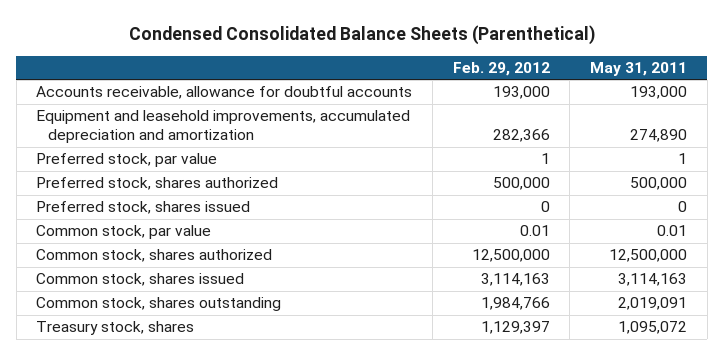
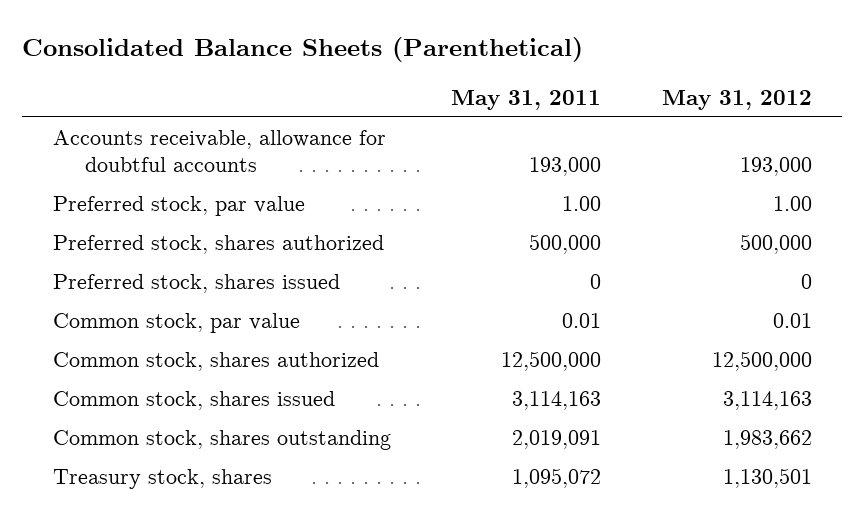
[128,25,595,46] Condensed Consolidated Balance Sheets (Parenthetical) -> [22,36,584,62] Consolidated Balance Sheets (Parenthetical)
[452,62,550,77] Feb. 29, 2012 -> none
none -> [661,89,812,110] May 31, 2012
[36,110,411,144] Equipment and leasehold improvements, accumulated depreciation and amortization -> none
[678,153,688,165] 1 -> [562,195,602,211] 1.00

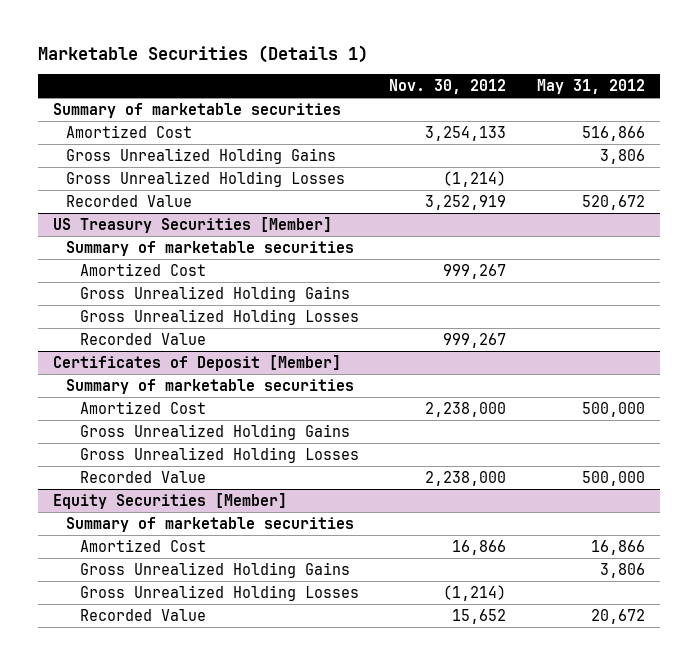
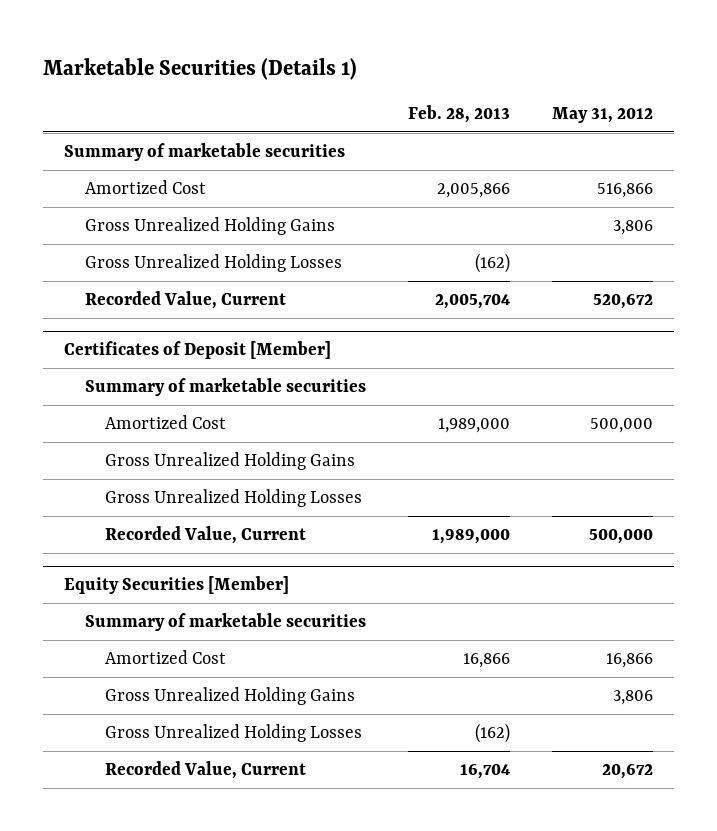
[389,78,507,94] Nov. 30, 2012 -> none
none -> [407,105,510,124] Feb. 28, 2013
[52,216,332,233] US Treasury Securities [Member] -> none
[66,240,355,256] Summary of marketable securities -> none
[79,262,206,276] Amortized Cost -> none
[79,285,350,302] Gross Unrealized Holding Gains -> none
[79,308,359,325] Gross Unrealized Holding Losses -> none
[79,332,206,345] Recorded Value -> none
[66,194,193,207] Recorded Value -> [84,291,286,310] Recorded Value, Current
[79,470,206,483] Recorded Value -> [105,526,307,545] Recorded Value, Current
[79,608,206,621] Recorded Value -> [105,761,307,780] Recorded Value, Current

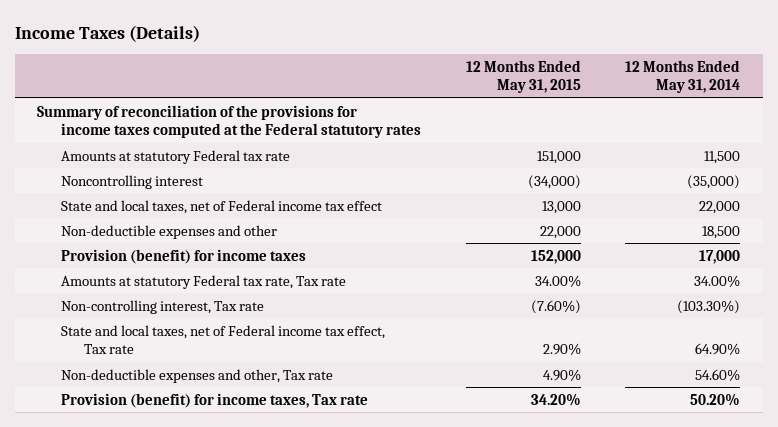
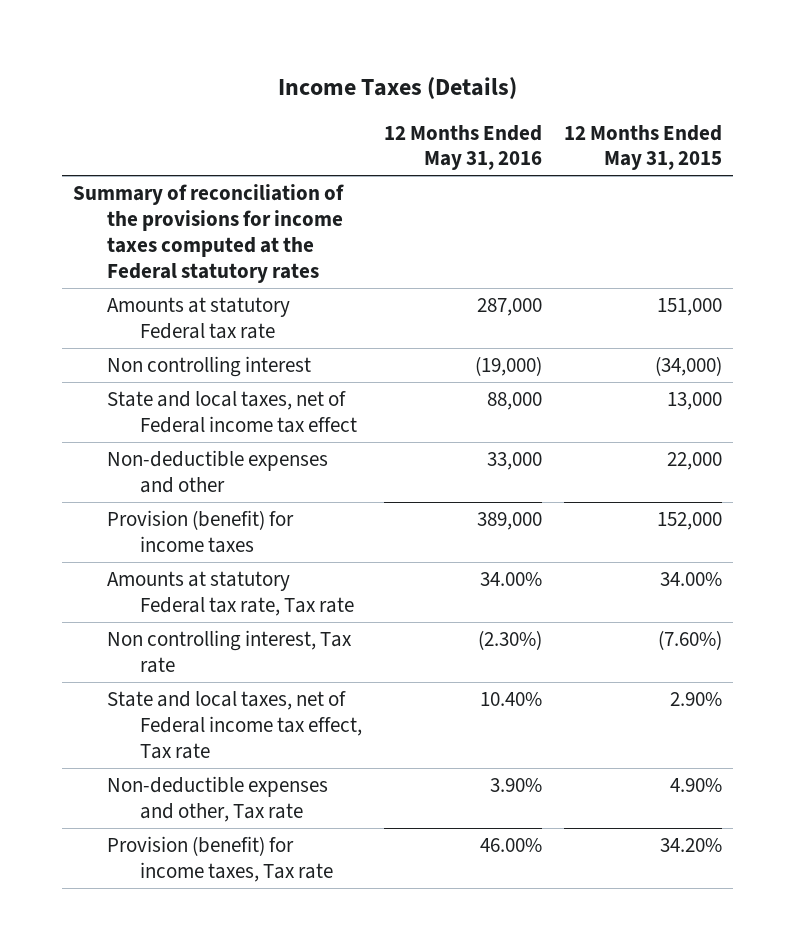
[625,59,741,93] 12 Months Ended May 31, 2014 -> none
none -> [384,124,543,171] 12 Months Ended May 31, 2016
[60,174,203,189] Noncontrolling interest -> [106,355,311,377] Non controlling interest
[60,299,264,314] Non-controlling interest, Tax rate -> [106,629,352,673] Non controlling interest, Tax rate

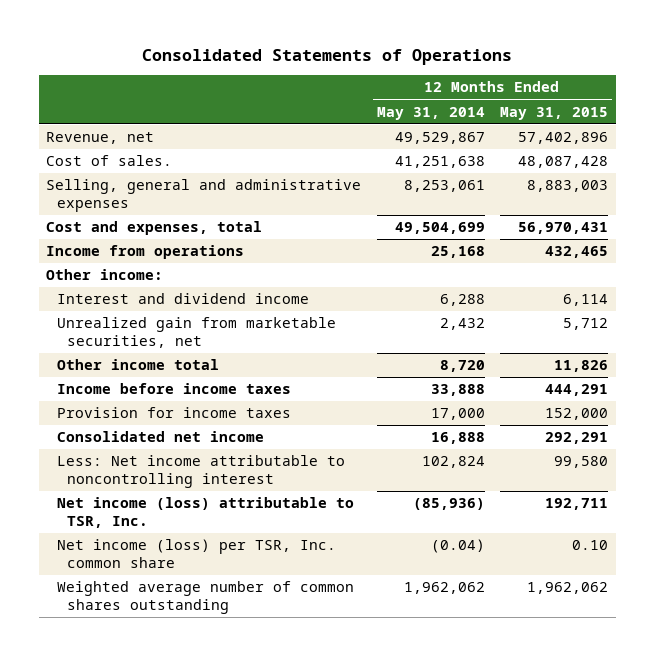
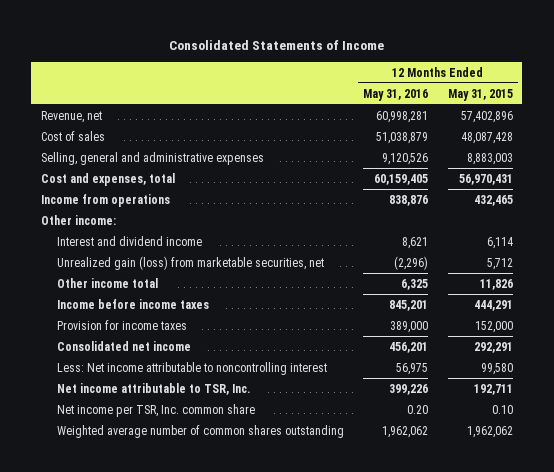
[142,48,513,65] Consolidated Statements of Operations -> [168,40,384,51] Consolidated Statements of Income
[376,106,485,120] May 31, 2014 -> none
none -> [363,88,429,101] May 31, 2016
[46,155,173,167] Cost of sales. -> [41,130,106,141] Cost of sales
[56,317,336,349] Unrealized gain from marketable securities, net -> [56,255,324,270] Unrealized gain (loss) from marketable securities, net
[56,497,354,529] Net income (loss) attributable to TSR, Inc. -> [56,382,251,395] Net income attributable to TSR, Inc.
[56,539,336,569] Net income (loss) per TSR, Inc. common share -> [56,403,255,417] Net income per TSR, Inc. common share

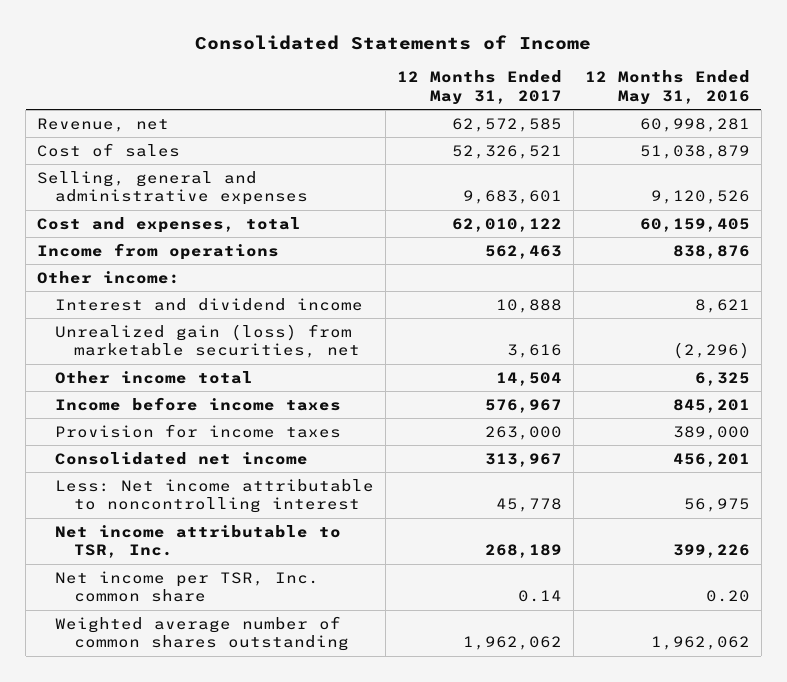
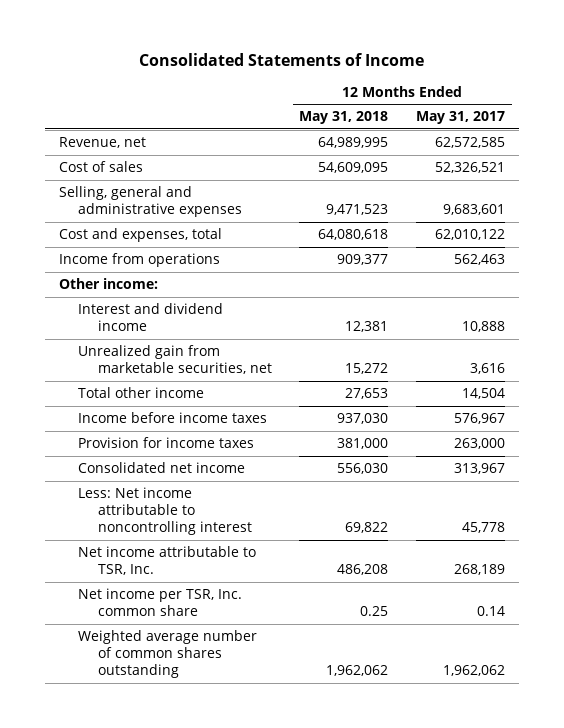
[584,70,750,106] 12 Months Ended May 31, 2016 -> none
none -> [299,111,389,125] May 31, 2018
[55,323,360,359] Unrealized gain (loss) from marketable securities, net -> [78,345,272,375] Unrealized gain from marketable securities, net
[55,370,254,384] Other income total -> [78,387,205,399] Total other income

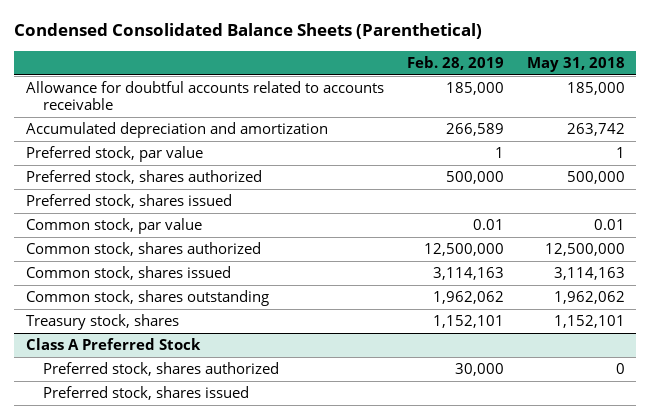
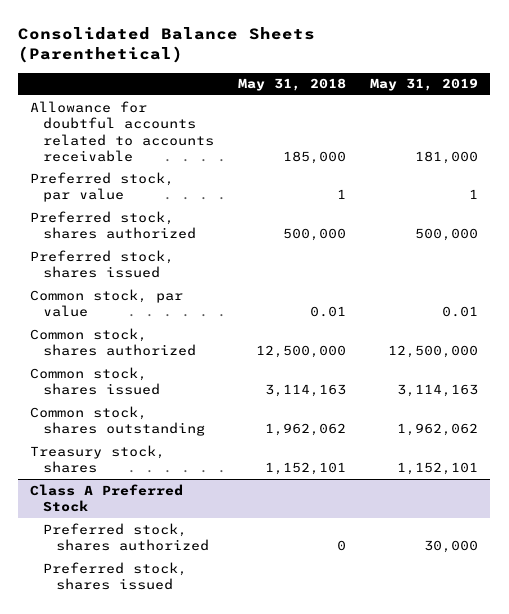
[14,23,483,40] Condensed Consolidated Balance Sheets (Parenthetical) -> [18,26,316,64] Consolidated Balance Sheets (Parenthetical)
[406,55,504,70] Feb. 28, 2019 -> none
none -> [370,78,479,92] May 31, 2019
[25,122,328,139] Accumulated depreciation and amortization -> none

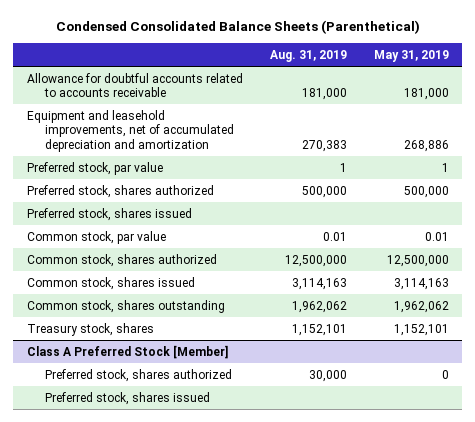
[18,26,316,64] Consolidated Balance Sheets (Parenthetical) -> [55,20,420,35] Condensed Consolidated Balance Sheets (Parenthetical)
[238,78,347,92] May 31, 2018 -> none
none -> [269,49,347,62] Aug. 31, 2019
none -> [26,109,235,152] Equipment and leasehold improvements, net of accumulated depreciation and amortization
[30,483,184,513] Class A Preferred Stock -> [26,344,228,359] Class A Preferred Stock [Member]
[424,540,479,554] 30,000 -> [441,369,449,379] 0

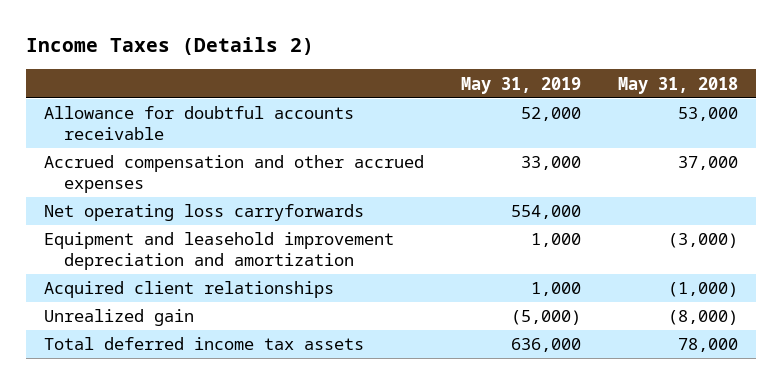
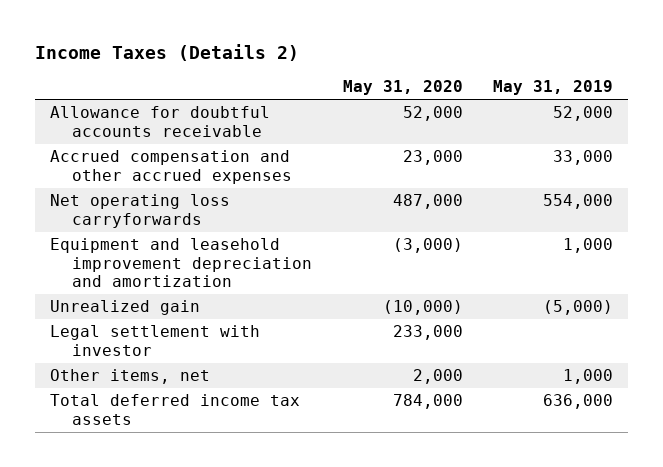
[617,76,738,94] May 31, 2018 -> none
none -> [342,80,463,96] May 31, 2020
[44,281,335,299] Acquired client relationships -> none
none -> [49,325,260,356] Legal settlement with investor
none -> [49,369,210,385] Other items, net

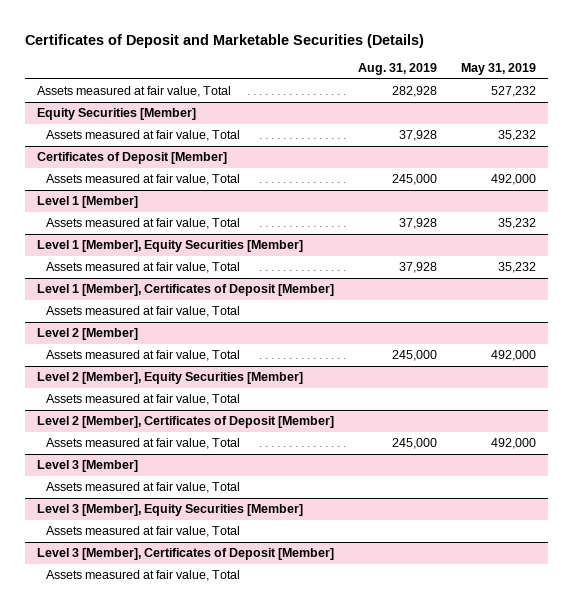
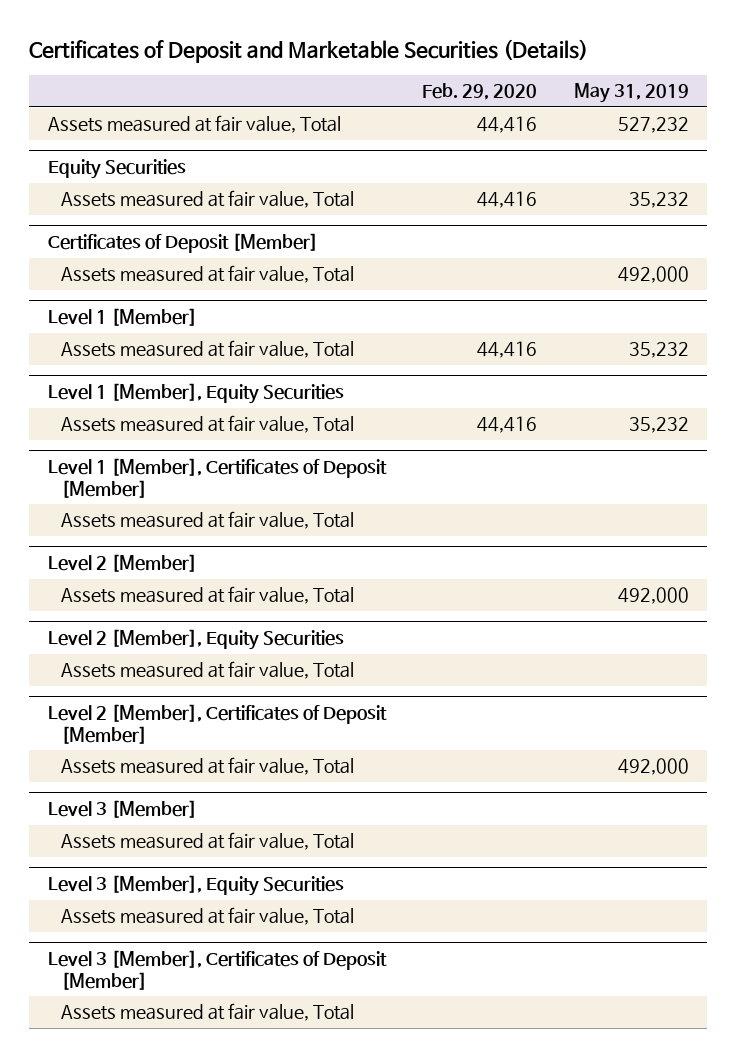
[358,63,438,76] Aug. 31, 2019 -> none
none -> [422,83,538,101] Feb. 29, 2020
[37,108,197,121] Equity Securities [Member] -> [47,159,186,180] Equity Securities
[37,240,304,253] Level 1 [Member], Equity Securities [Member] -> [47,383,344,405] Level 1 [Member], Equity Securities
[37,372,304,385] Level 2 [Member], Equity Securities [Member] -> [47,629,344,651] Level 2 [Member], Equity Securities
[37,504,304,517] Level 3 [Member], Equity Securities [Member] -> [47,875,344,897] Level 3 [Member], Equity Securities

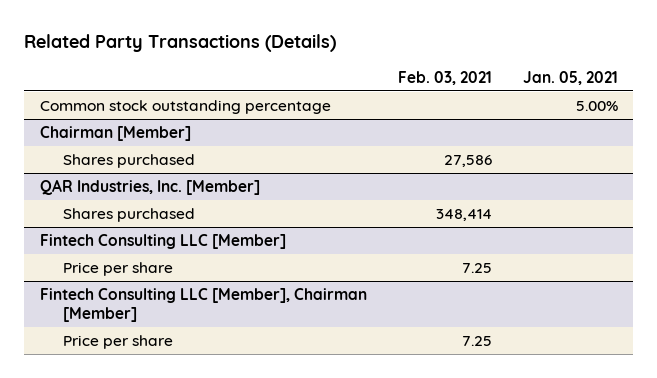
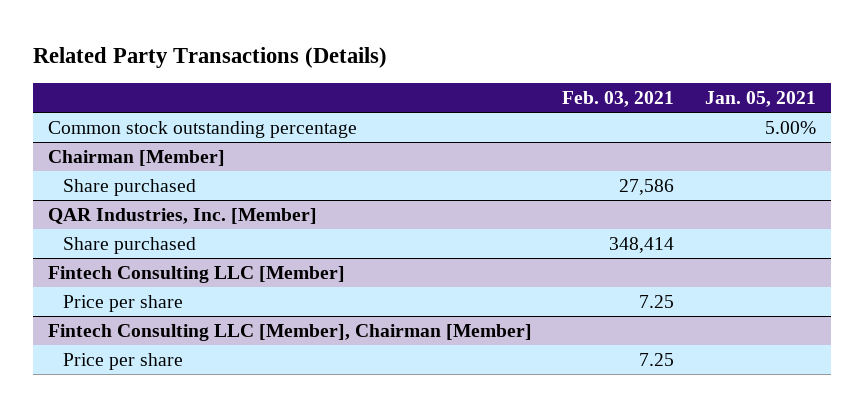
[63,153,196,168] Shares purchased -> [62,179,196,197] Share purchased
[63,207,196,222] Shares purchased -> [62,237,196,255] Share purchased

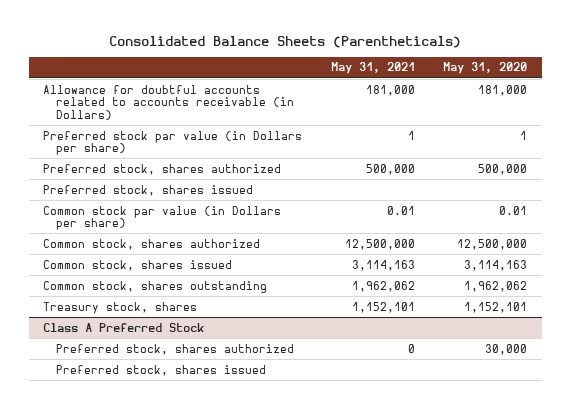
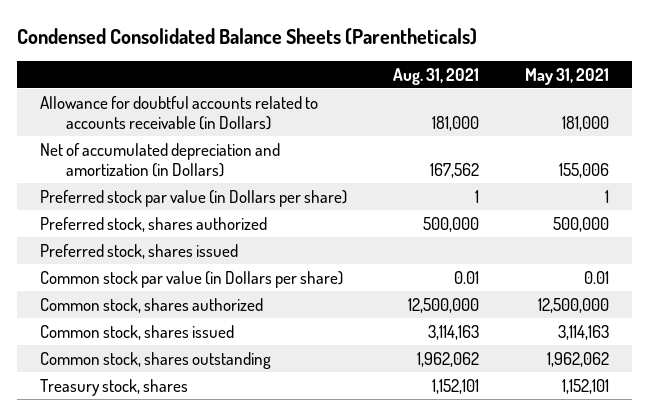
[109,35,462,48] Consolidated Balance Sheets (Parentheticals) -> [17,27,478,45] Condensed Consolidated Balance Sheets (Parentheticals)
[443,62,528,75] May 31, 2020 -> none
none -> [393,67,480,85] Aug. 31, 2021
none -> [40,142,281,178] Net of accumulated depreciation and amortization (in Dollars)
[43,322,205,332] Class A Preferred Stock -> none
[56,343,295,355] Preferred stock, shares authorized -> none
[56,364,267,376] Preferred stock, shares issued -> none

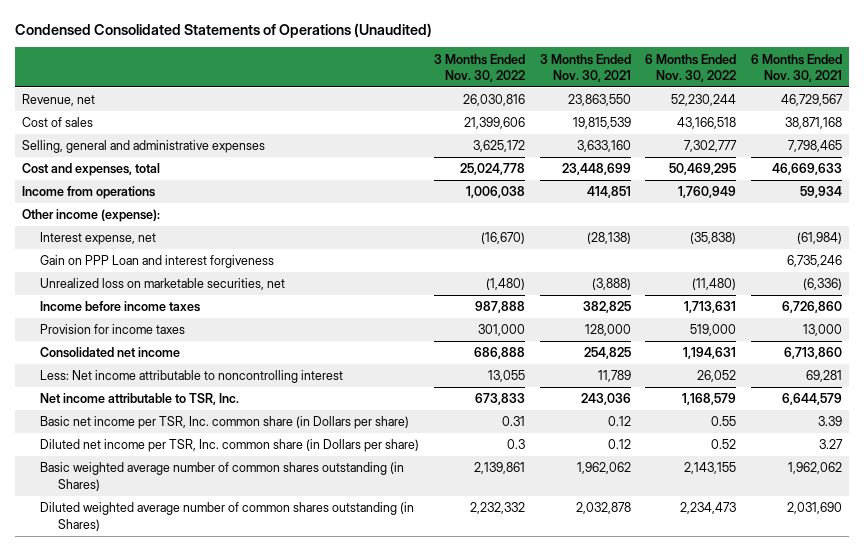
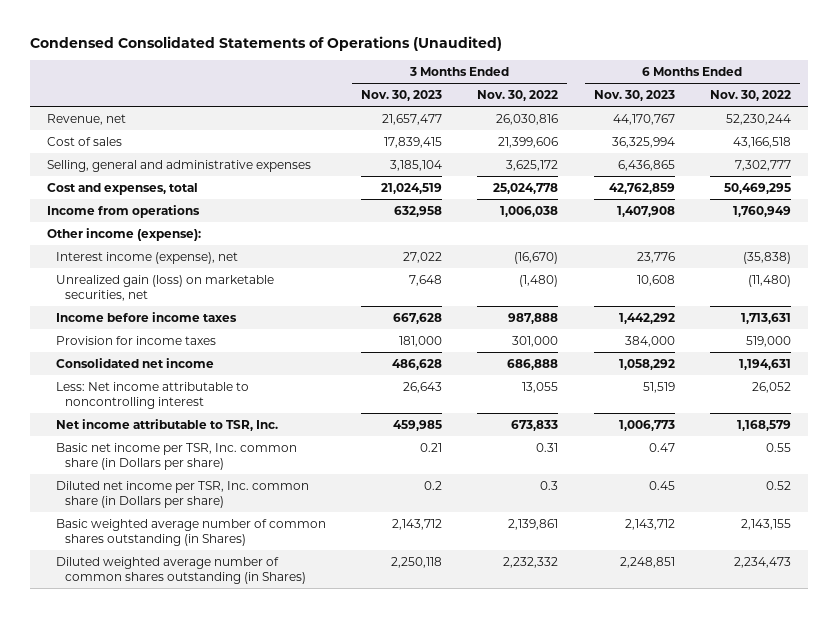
[539,53,631,82] 3 Months Ended Nov. 30, 2021 -> none
[750,53,842,82] 6 Months Ended Nov. 30, 2021 -> none
none -> [361,89,443,101] Nov. 30, 2023
none -> [593,89,675,101] Nov. 30, 2023
[40,255,275,269] Gain on PPP Loan and interest forgiveness -> none
[40,232,157,246] Interest expense, net -> [56,251,239,264] Interest income (expense), net
[40,278,286,291] Unrealized loss on marketable securities, net -> [56,274,275,301] Unrealized gain (loss) on marketable securities, net

